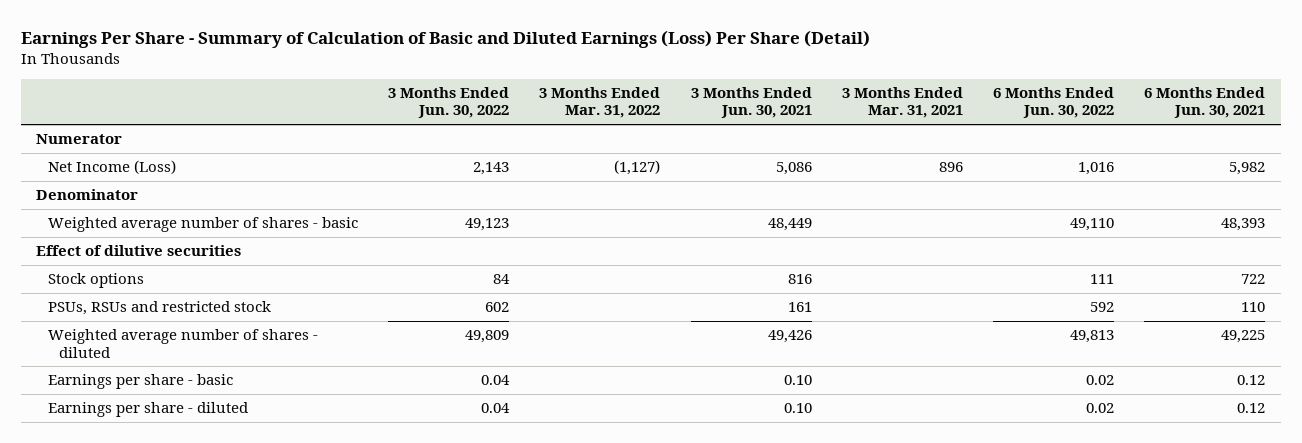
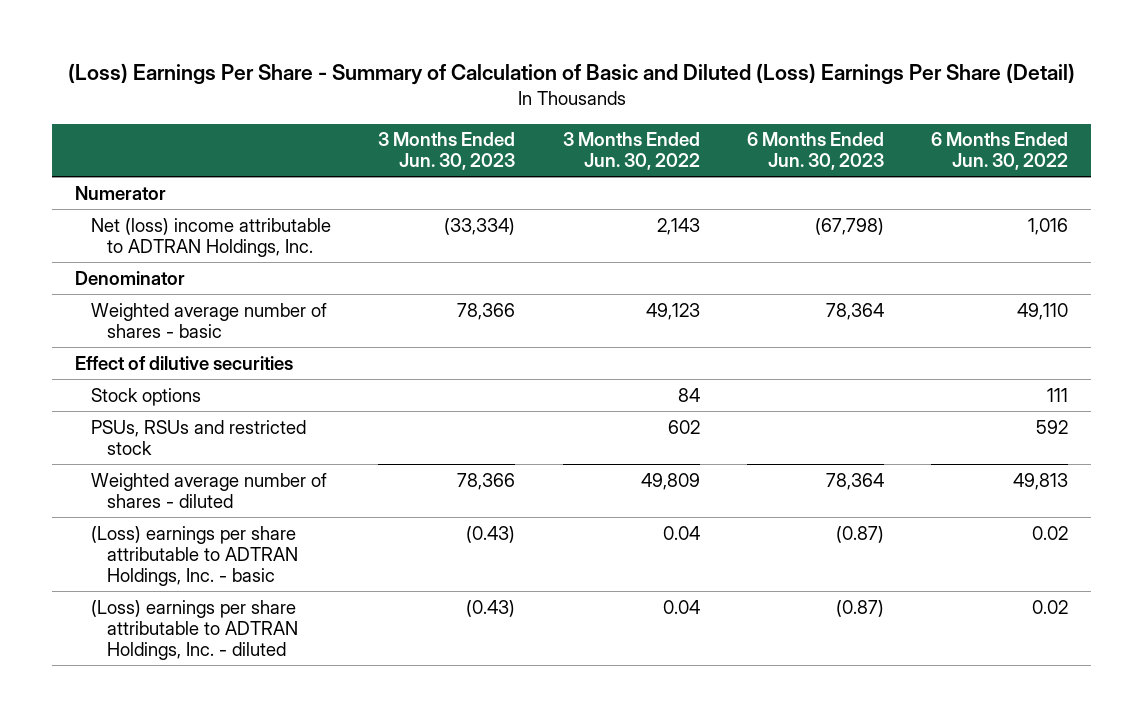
[21,30,871,49] Earnings Per Share - Summary of Calculation of Basic and Diluted Earnings (Loss) Per Share (Detail) -> [67,63,1075,86] (Loss) Earnings Per Share - Summary of Calculation of Basic and Diluted (Loss) Earnings Per Share (Detail)
[539,87,661,119] 3 Months Ended Mar. 31, 2022 -> none
[690,87,812,119] 3 Months Ended Jun. 30, 2021 -> none
[841,87,963,119] 3 Months Ended Mar. 31, 2021 -> none
[1144,87,1266,119] 6 Months Ended Jun. 30, 2021 -> none
none -> [378,132,516,171] 3 Months Ended Jun. 30, 2023
none -> [746,132,884,171] 6 Months Ended Jun. 30, 2023
[47,160,176,175] Net Income (Loss) -> [91,217,332,257] Net (loss) income attributable to ADTRAN Holdings, Inc.
[47,374,233,390] Earnings per share - basic -> [91,525,299,587] (Loss) earnings per share attributable to ADTRAN Holdings, Inc. - basic
[47,402,248,418] Earnings per share - diluted -> [91,599,299,661] (Loss) earnings per share attributable to ADTRAN Holdings, Inc. - diluted

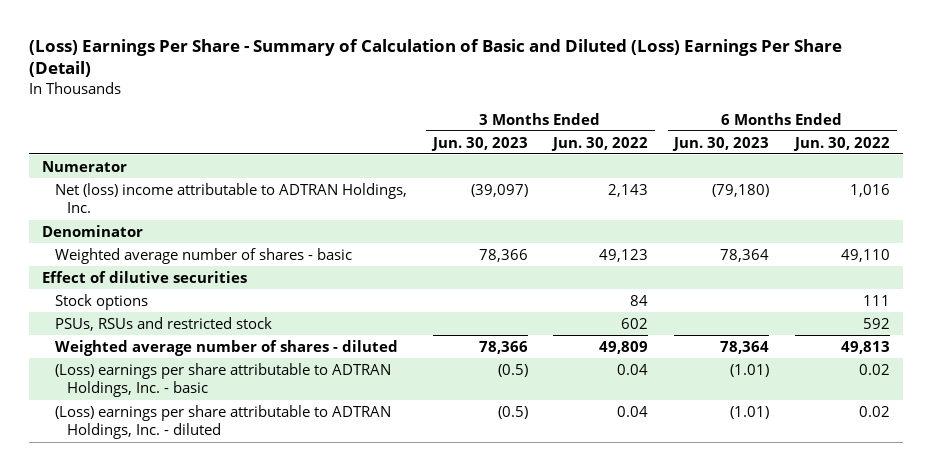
[444,217,516,235] (33,334) -> [470,183,528,197] (39,097)
[814,217,884,235] (67,798) -> [712,183,770,197] (79,180)
[466,525,516,543] (0.43) -> [497,363,528,377] (0.5)
[835,525,884,543] (0.87) -> [730,363,770,377] (1.01)
[466,599,516,617] (0.43) -> [497,405,528,419] (0.5)
[835,599,884,617] (0.87) -> [730,405,770,419] (1.01)

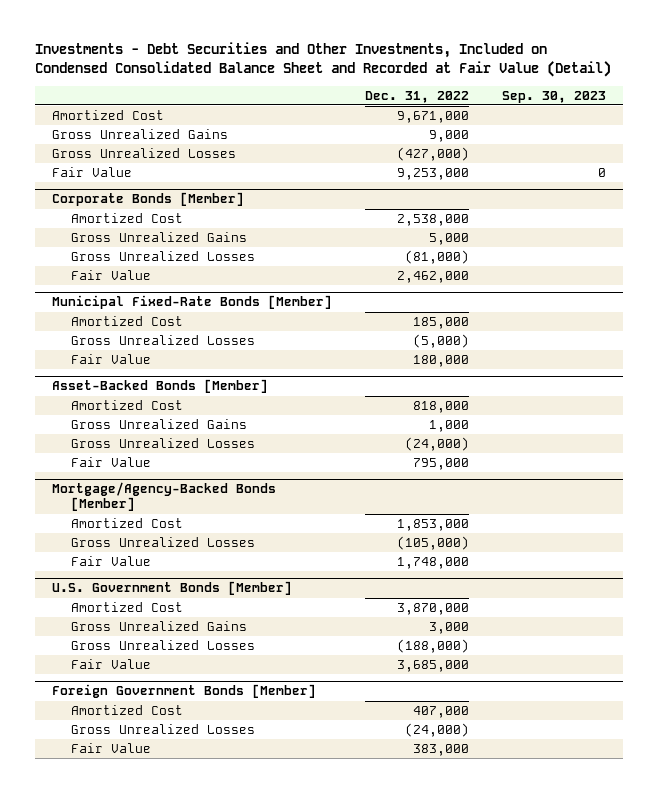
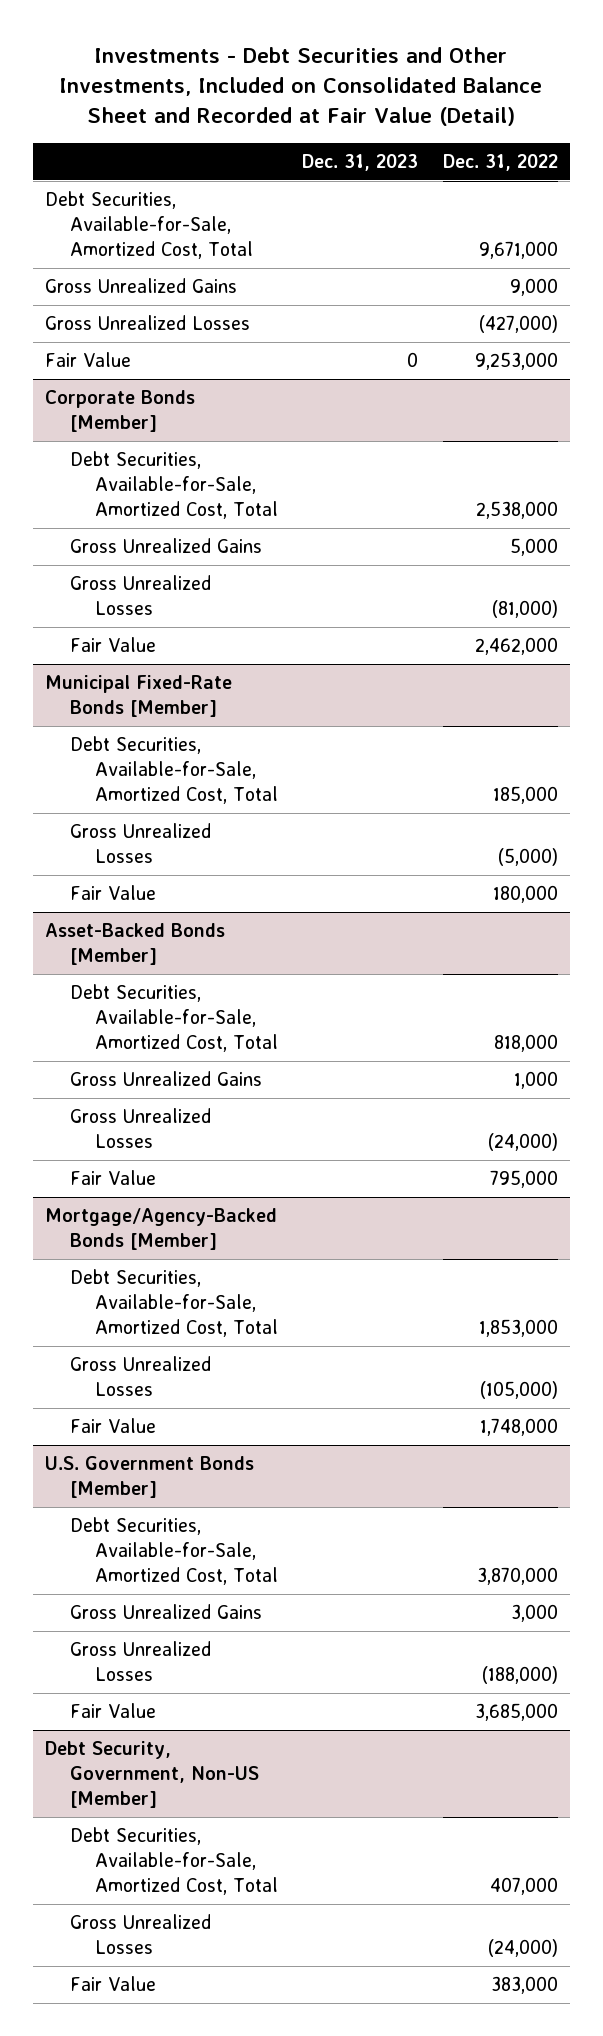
[35,42,612,78] Investments - Debt Securities and Other Investments, Included on Condensed Consolidated Balance Sheet and Recorded at Fair Value (Detail) -> [59,47,543,127] Investments - Debt Securities and Other Investments, Included on Consolidated Balance Sheet and Recorded at Fair Value (Detail)
[501,90,606,103] Sep. 30, 2023 -> none
none -> [302,153,419,171] Dec. 31, 2023
[51,109,164,120] Amortized Cost -> [45,191,254,259] Debt Securities, Available-for-Sale, Amortized Cost, Total
[70,212,183,223] Amortized Cost -> [70,451,279,519] Debt Securities, Available-for-Sale, Amortized Cost, Total
[70,315,183,326] Amortized Cost -> [70,736,279,804] Debt Securities, Available-for-Sale, Amortized Cost, Total
[70,399,183,410] Amortized Cost -> [70,984,279,1052] Debt Securities, Available-for-Sale, Amortized Cost, Total
[70,517,183,528] Amortized Cost -> [70,1269,279,1337] Debt Securities, Available-for-Sale, Amortized Cost, Total
[70,601,183,612] Amortized Cost -> [70,1517,279,1585] Debt Securities, Available-for-Sale, Amortized Cost, Total
[51,684,316,699] Foreign Government Bonds [Member] -> [45,1741,260,1808] Debt Security, Government, Non-US [Member]
[70,704,183,715] Amortized Cost -> [70,1827,279,1895] Debt Securities, Available-for-Sale, Amortized Cost, Total

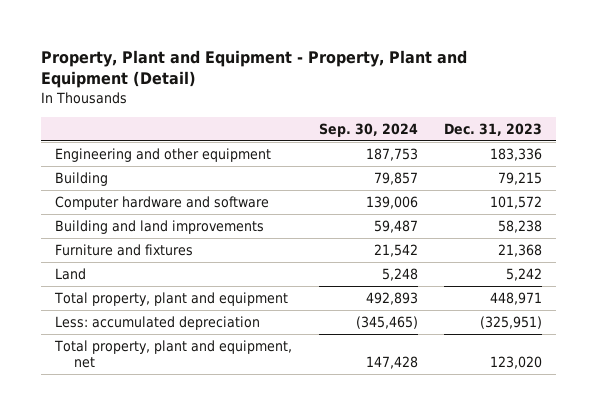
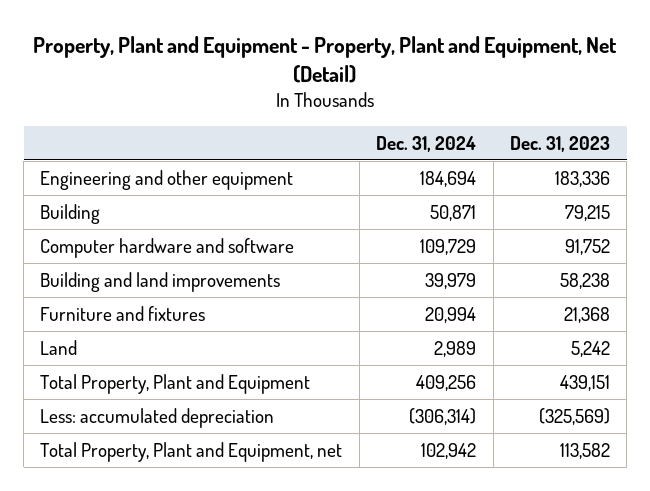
[41,49,468,89] Property, Plant and Equipment - Property, Plant and Equipment (Detail) -> [33,35,618,83] Property, Plant and Equipment - Property, Plant and Equipment, Net (Detail)
[318,122,418,137] Sep. 30, 2024 -> none
none -> [376,135,477,152] Dec. 31, 2024
[490,196,543,210] 101,572 -> [564,238,610,255] 91,752
[53,292,288,307] Total property, plant and equipment -> [40,373,311,394] Total Property, Plant and Equipment
[490,292,543,306] 448,971 -> [559,374,610,391] 439,151
[480,316,543,330] (325,951) -> [538,407,610,425] (325,569)
[53,340,292,369] Total property, plant and equipment, net -> [40,441,343,462] Total Property, Plant and Equipment, net
[490,356,543,370] 123,020 -> [559,442,610,459] 113,582

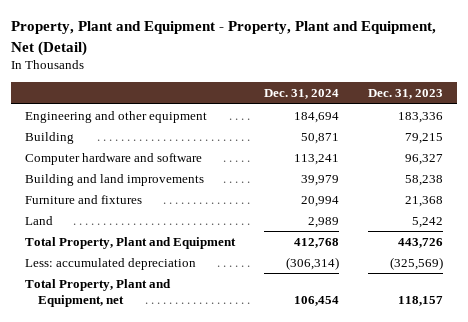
[420,238,477,255] 109,729 -> [294,153,340,165] 113,241
[564,238,610,255] 91,752 -> [404,153,443,165] 96,327
[416,374,477,391] 409,256 -> [294,237,340,248] 412,768
[559,374,610,391] 439,151 -> [397,237,443,248] 443,726
[421,442,477,459] 102,942 -> [294,296,340,307] 106,454
[559,442,610,459] 113,582 -> [397,296,443,307] 118,157

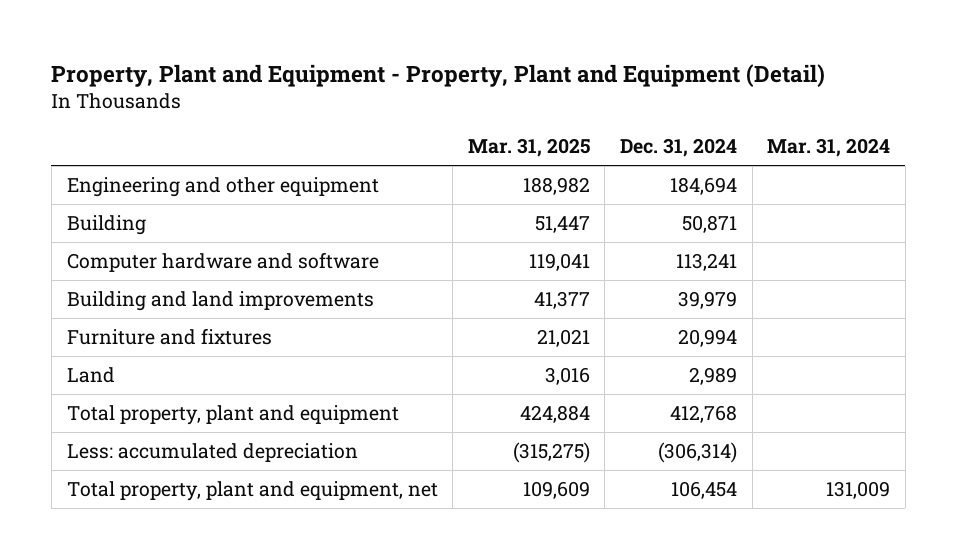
[10,21,436,56] Property, Plant and Equipment - Property, Plant and Equipment, Net (Detail) -> [51,63,826,87] Property, Plant and Equipment - Property, Plant and Equipment (Detail)
[367,89,443,100] Dec. 31, 2023 -> none
none -> [467,138,590,158] Mar. 31, 2025
none -> [767,138,891,158] Mar. 31, 2024
[25,236,237,249] Total Property, Plant and Equipment -> [66,404,399,425] Total property, plant and equipment
[25,278,172,308] Total Property, Plant and Equipment, net -> [66,480,438,501] Total property, plant and equipment, net

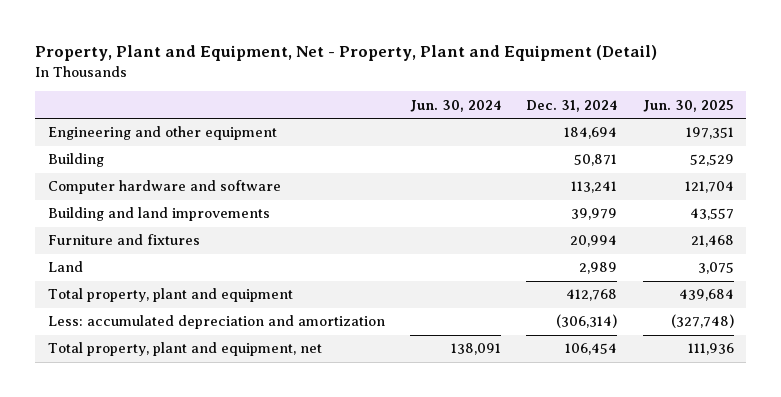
[51,63,826,87] Property, Plant and Equipment - Property, Plant and Equipment (Detail) -> [34,45,657,62] Property, Plant and Equipment, Net - Property, Plant and Equipment (Detail)
[467,138,590,158] Mar. 31, 2025 -> none
[767,138,891,158] Mar. 31, 2024 -> none
none -> [409,99,501,112] Jun. 30, 2024
none -> [642,99,734,112] Jun. 30, 2025
[66,442,358,462] Less: accumulated depreciation -> [47,315,385,330] Less: accumulated depreciation and amortization

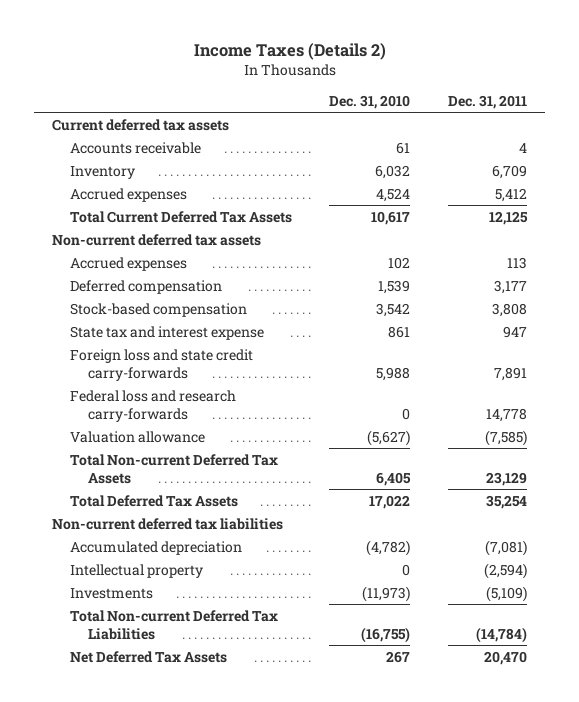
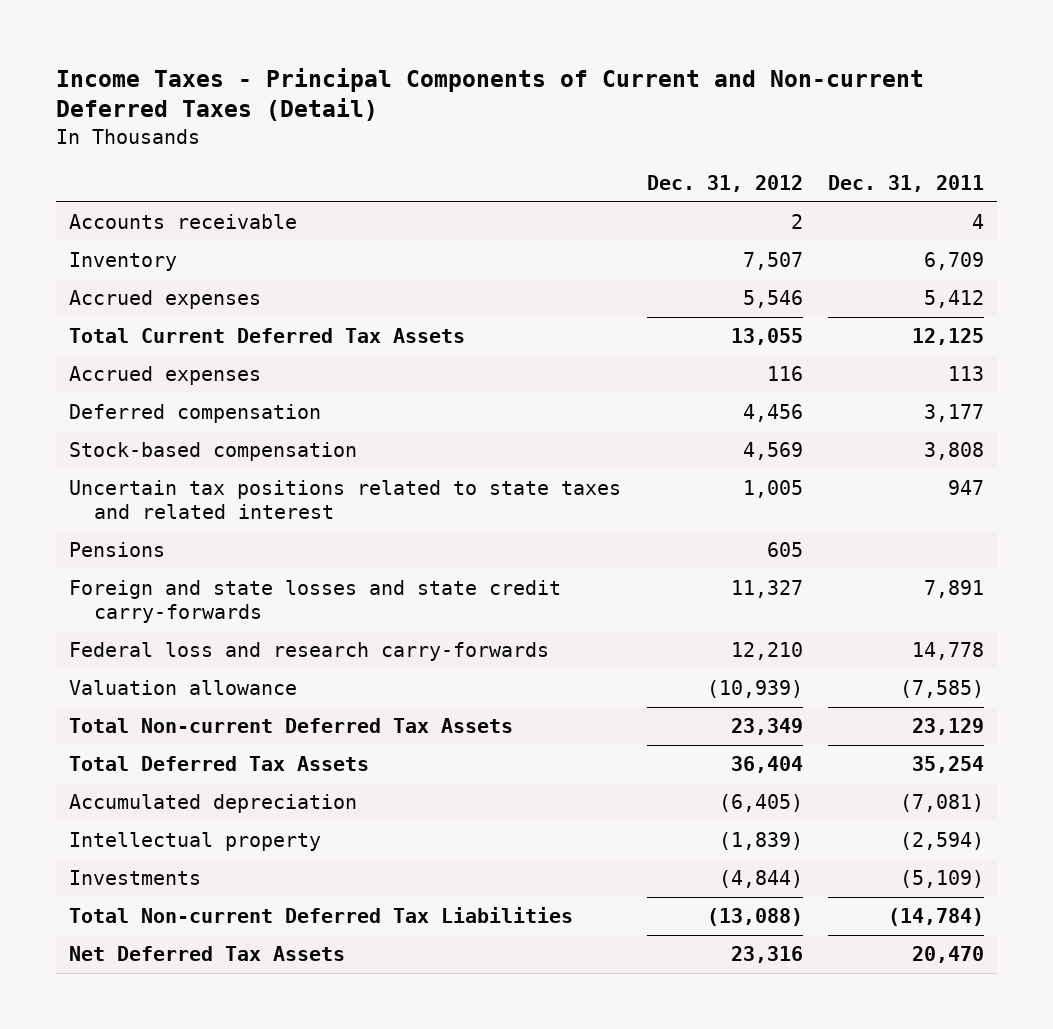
[193,42,386,60] Income Taxes (Details 2) -> [56,67,925,122] Income Taxes - Principal Components of Current and Non-current Deferred Taxes (Detail)
[329,94,411,109] Dec. 31, 2010 -> none
none -> [646,174,803,192] Dec. 31, 2012
[52,118,230,131] Current deferred tax assets -> none
[52,233,262,246] Non-current deferred tax assets -> none
[69,325,264,340] State tax and interest expense -> [69,480,622,519] Uncertain tax positions related to state taxes and related interest
none -> [69,542,166,558] Pensions
[69,348,253,381] Foreign loss and state credit carry-forwards -> [69,580,562,623] Foreign and state losses and state credit carry-forwards
[52,517,284,530] Non-current deferred tax liabilities -> none

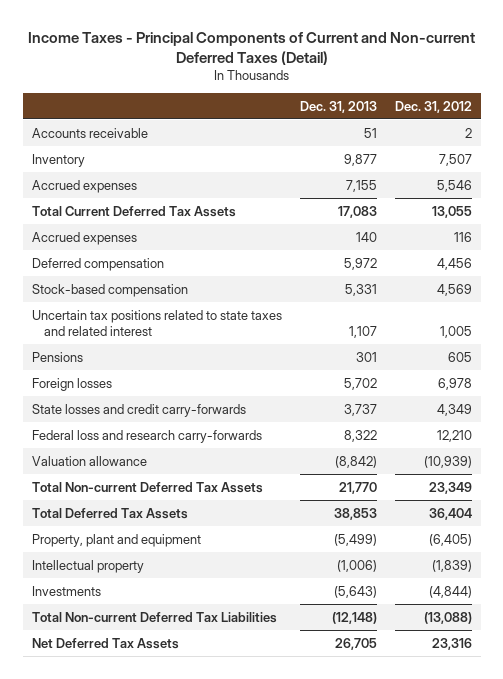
[828,174,985,192] Dec. 31, 2011 -> none
none -> [299,100,377,113] Dec. 31, 2013
none -> [31,377,112,391] Foreign losses
[69,580,562,623] Foreign and state losses and state credit carry-forwards -> [31,403,246,417] State losses and credit carry-forwards
[730,580,803,599] 11,327 -> [436,403,472,416] 4,349
[69,794,358,814] Accumulated depreciation -> [31,533,201,547] Property, plant and equipment

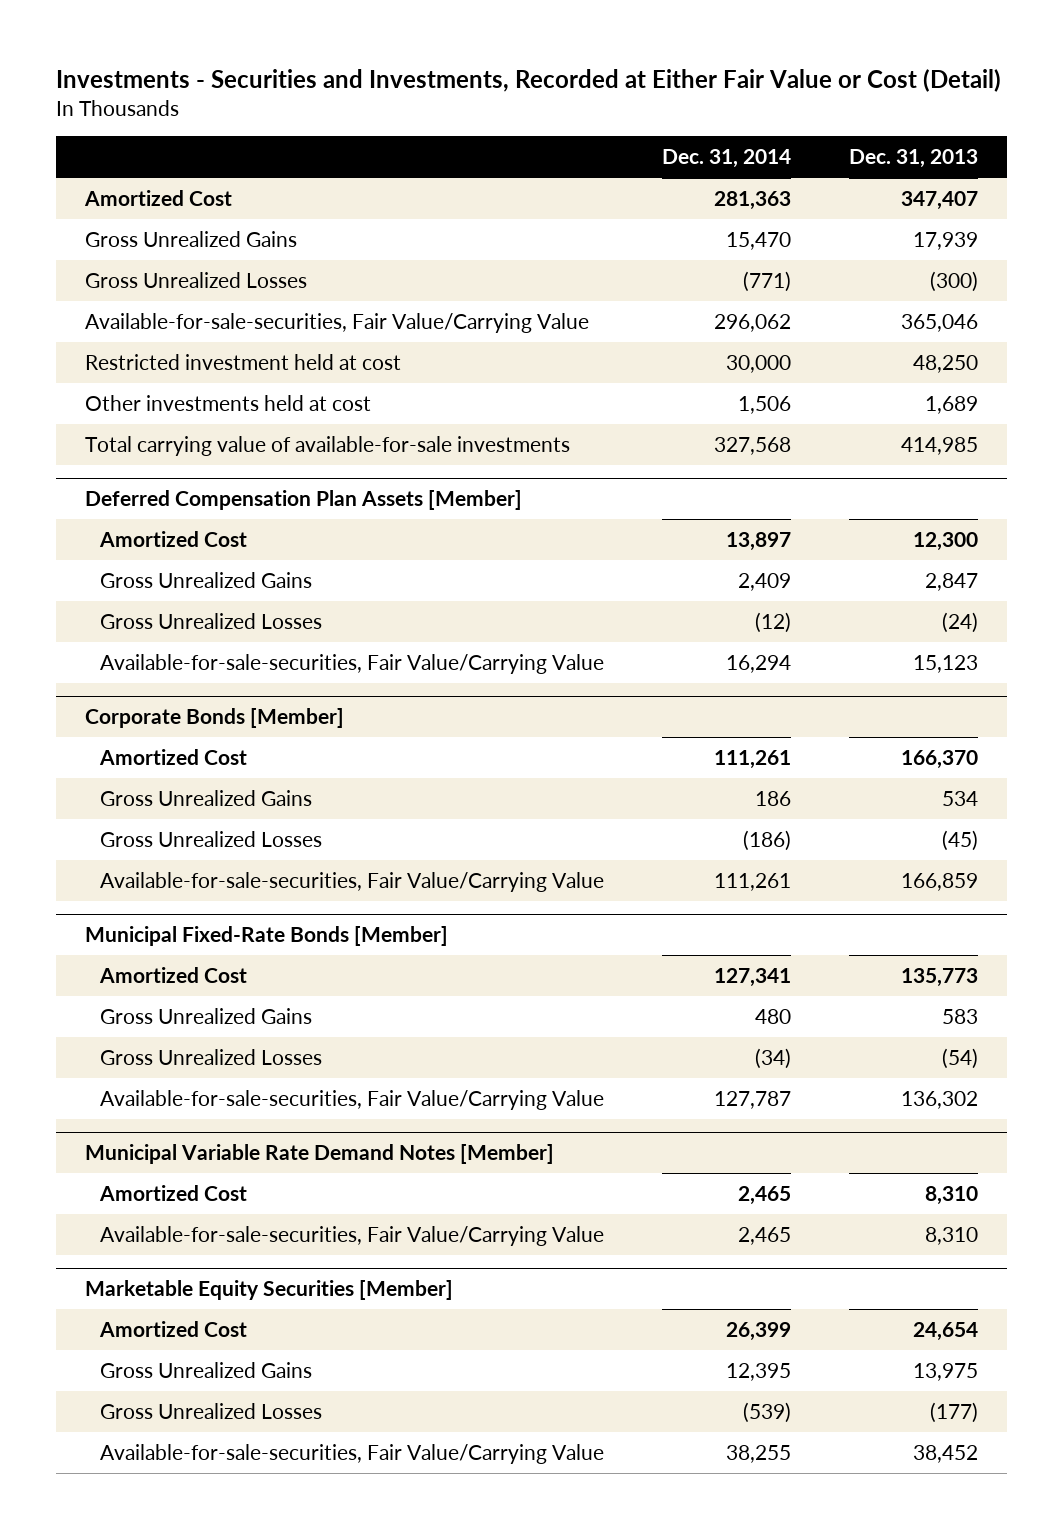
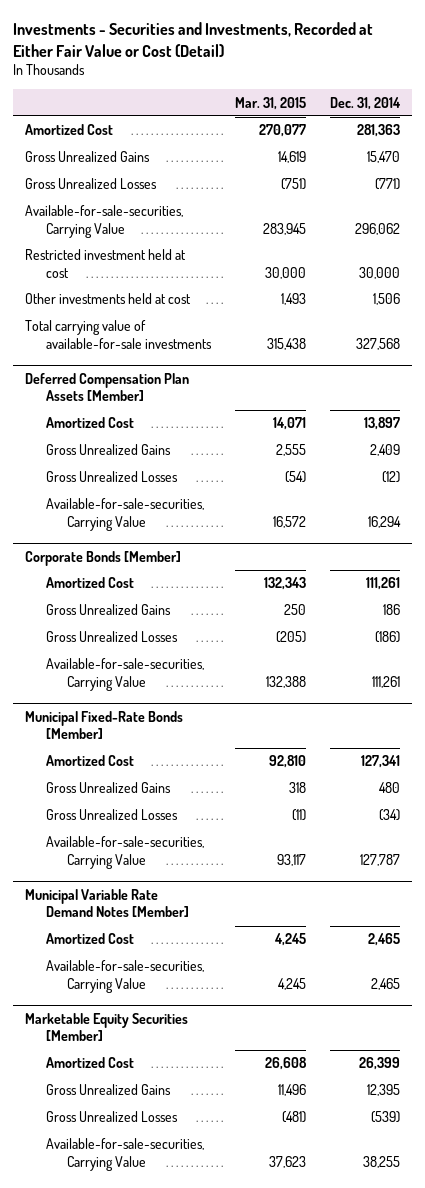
[849,149,979,169] Dec. 31, 2013 -> none
none -> [234,96,306,110] Mar. 31, 2015
[84,312,589,333] Available-for-sale-securities, Fair Value/Carrying Value -> [24,205,183,238] Available-for-sale-securities, Carrying Value
[99,653,604,674] Available-for-sale-securities, Fair Value/Carrying Value -> [46,498,205,531] Available-for-sale-securities, Carrying Value
[99,871,604,892] Available-for-sale-securities, Fair Value/Carrying Value -> [46,658,205,691] Available-for-sale-securities, Carrying Value
[99,1089,604,1110] Available-for-sale-securities, Fair Value/Carrying Value -> [46,836,205,869] Available-for-sale-securities, Carrying Value
[99,1225,604,1246] Available-for-sale-securities, Fair Value/Carrying Value -> [46,960,205,993] Available-for-sale-securities, Carrying Value
[99,1443,604,1464] Available-for-sale-securities, Fair Value/Carrying Value -> [46,1138,205,1171] Available-for-sale-securities, Carrying Value

